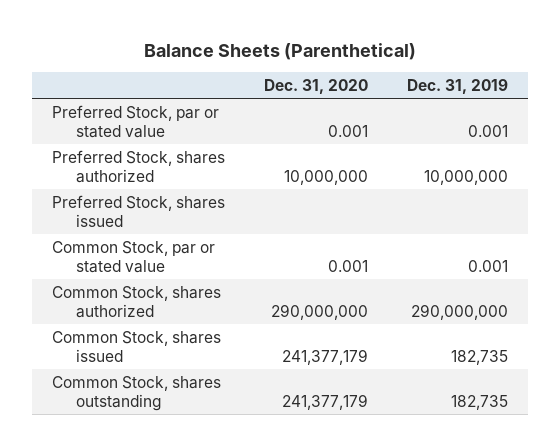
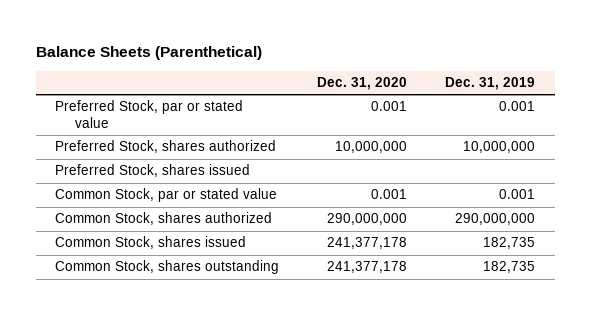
[281,348,368,365] 241,377,179 -> [327,237,408,250] 241,377,178
[281,393,368,410] 241,377,179 -> [327,261,408,274] 241,377,178

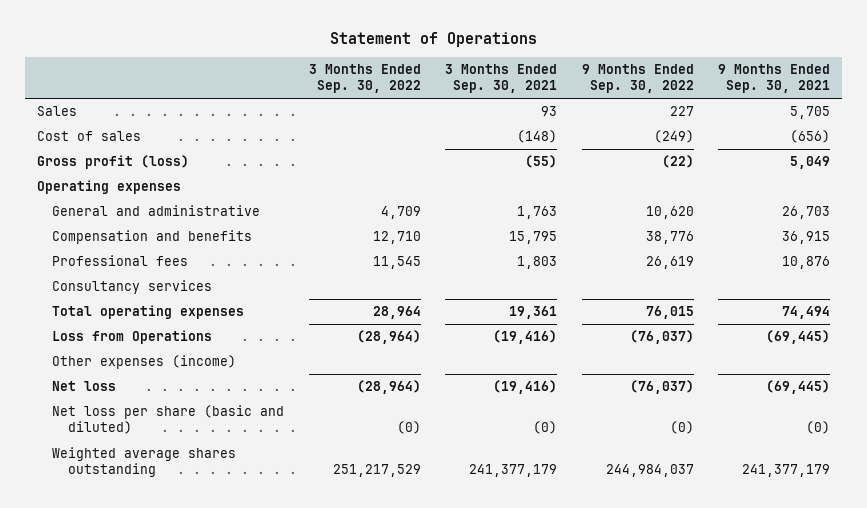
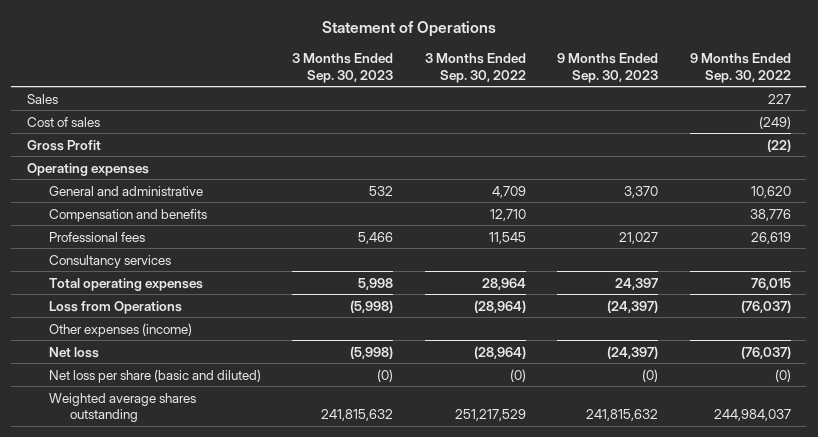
[445,64,558,94] 3 Months Ended Sep. 30, 2021 -> none
[717,64,830,94] 9 Months Ended Sep. 30, 2021 -> none
none -> [292,52,394,83] 3 Months Ended Sep. 30, 2023
none -> [557,52,659,83] 9 Months Ended Sep. 30, 2023
[37,155,190,170] Gross profit (loss) -> [27,139,102,151] Gross Profit

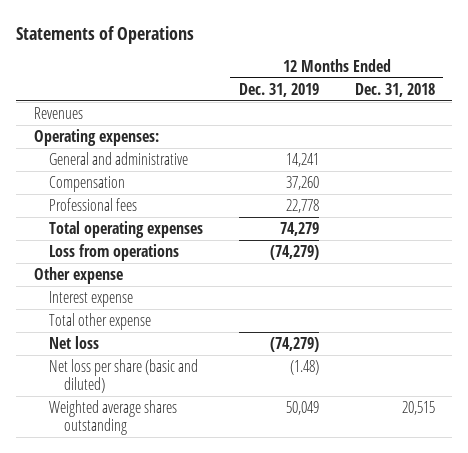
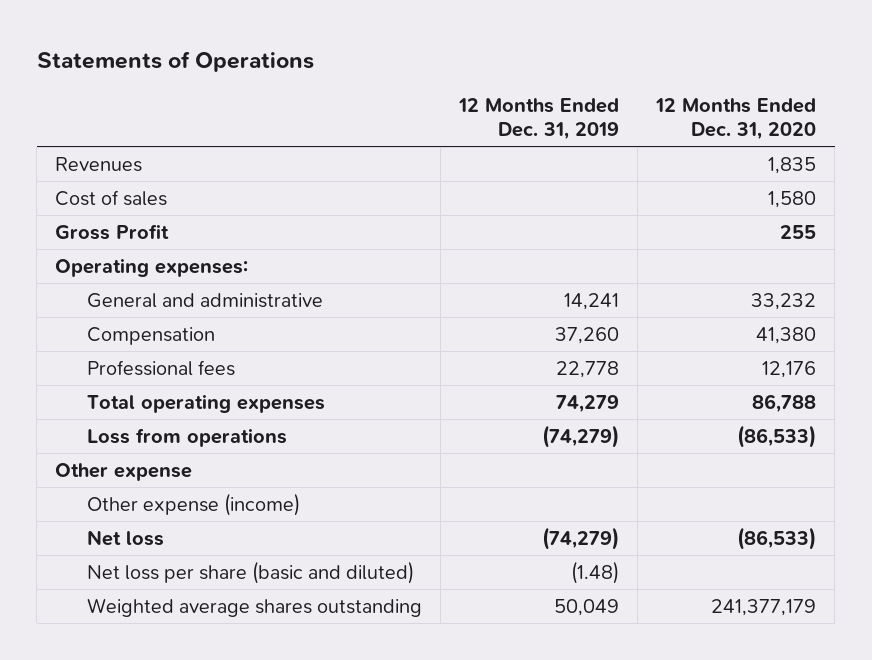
[354,82,435,97] Dec. 31, 2018 -> none
none -> [655,98,817,141] 12 Months Ended Dec. 31, 2020
none -> [55,189,168,206] Cost of sales
none -> [55,223,170,240] Gross Profit
[48,290,133,307] Interest expense -> none
[48,312,151,330] Total other expense -> [87,492,301,516] Other expense (income)

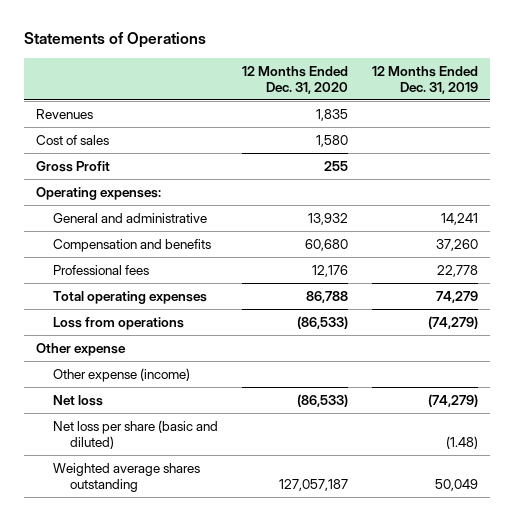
[751,292,817,310] 33,232 -> [307,212,348,225] 13,932
[87,326,216,345] Compensation -> [52,238,211,252] Compensation and benefits
[756,326,817,344] 41,380 -> [304,238,348,251] 60,680
[711,598,817,616] 241,377,179 -> [278,478,348,491] 127,057,187

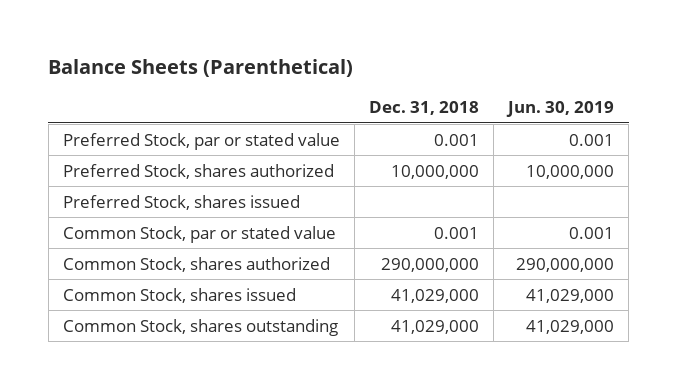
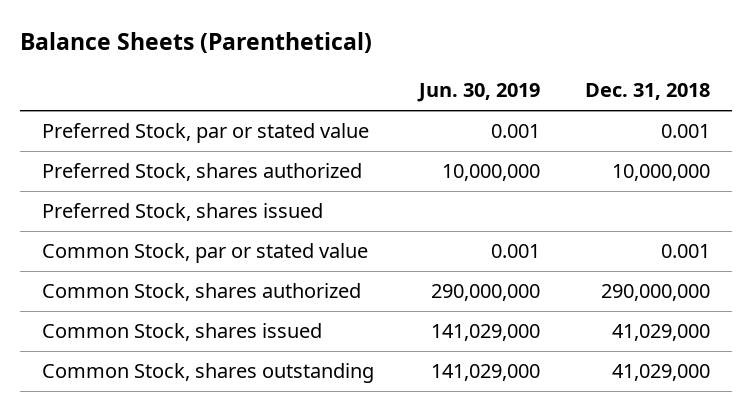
[526,288,615,303] 41,029,000 -> [430,324,540,342] 141,029,000
[526,319,615,334] 41,029,000 -> [430,364,540,382] 141,029,000

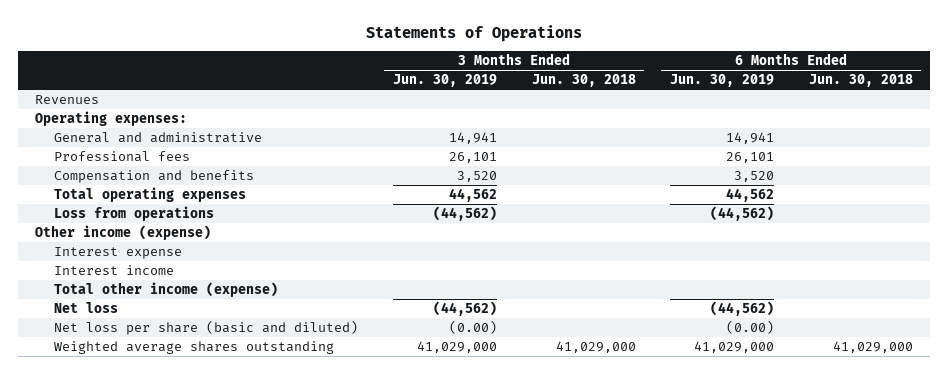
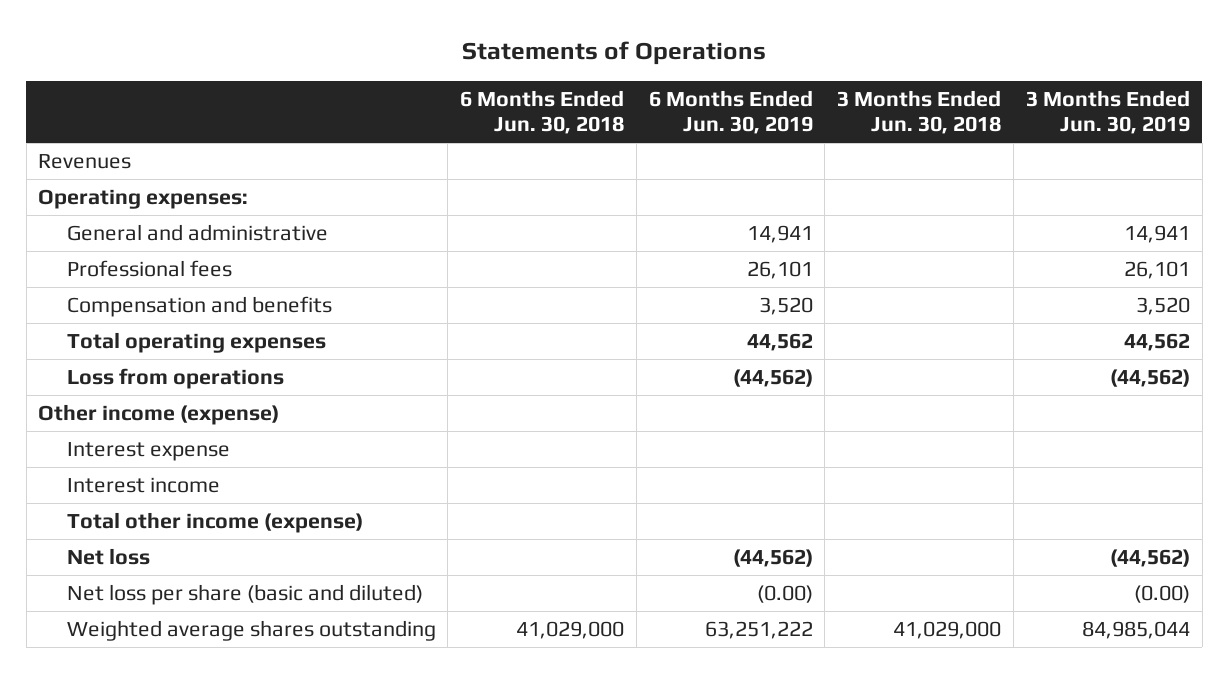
[416,340,497,353] 41,029,000 -> [1081,621,1190,640] 84,985,044
[694,340,775,353] 41,029,000 -> [704,621,813,640] 63,251,222

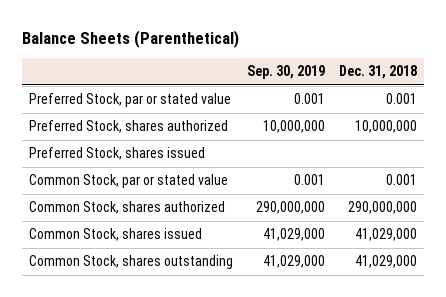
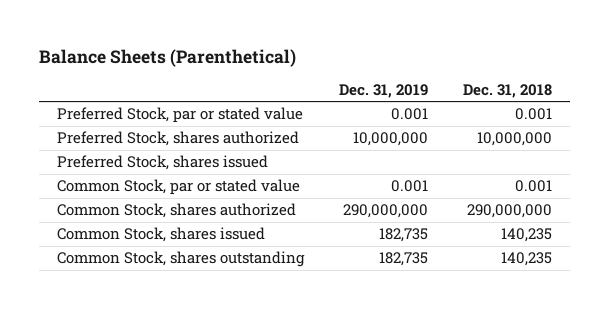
[247,65,326,80] Sep. 30, 2019 -> none
none -> [339,83,429,98] Dec. 31, 2019
[355,228,418,242] 41,029,000 -> [501,228,553,243] 140,235
[355,255,418,269] 41,029,000 -> [501,252,553,267] 140,235

